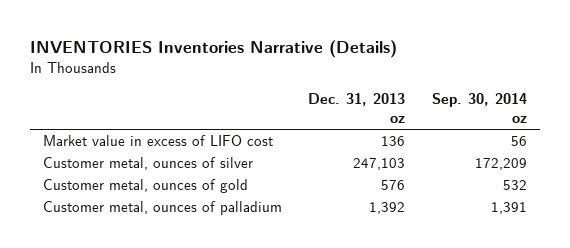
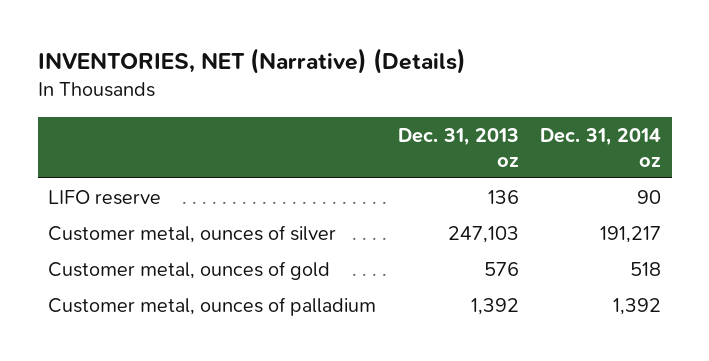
[29,39,397,58] INVENTORIES Inventories Narrative (Details) -> [37,48,466,75] INVENTORIES, NET (Narrative) (Details)
[431,93,527,124] Sep. 30, 2014 oz -> none
none -> [539,127,661,167] Dec. 31, 2014 oz
[43,135,274,148] Market value in excess of LIFO cost -> [48,189,162,205] LIFO reserve

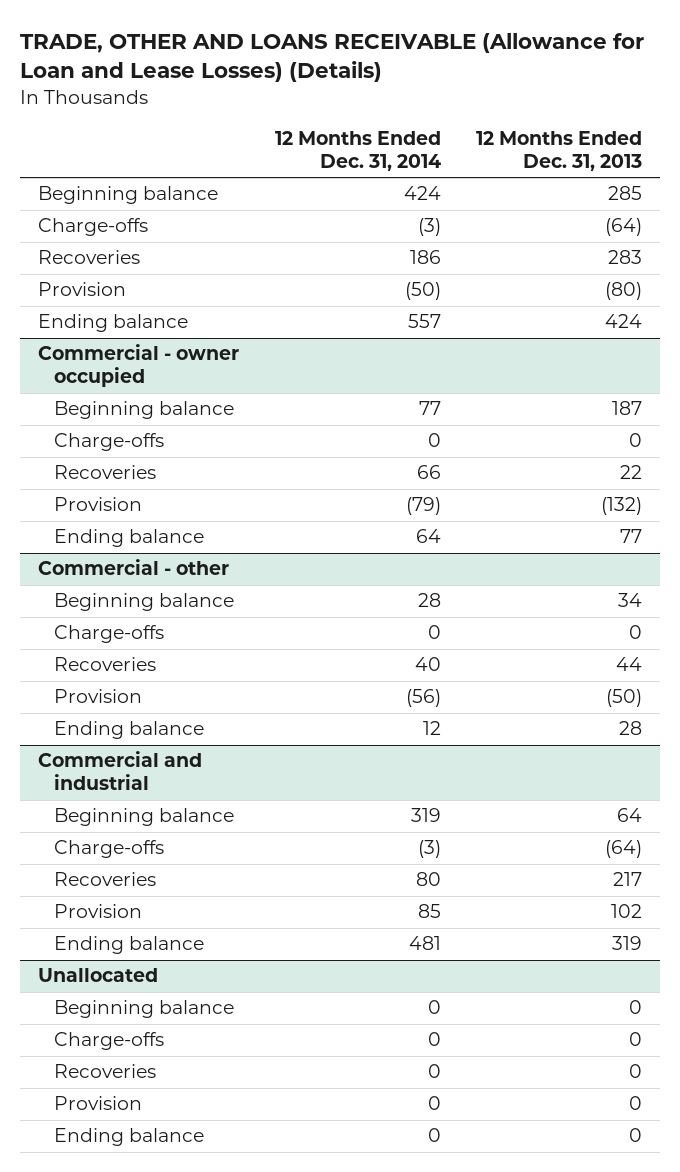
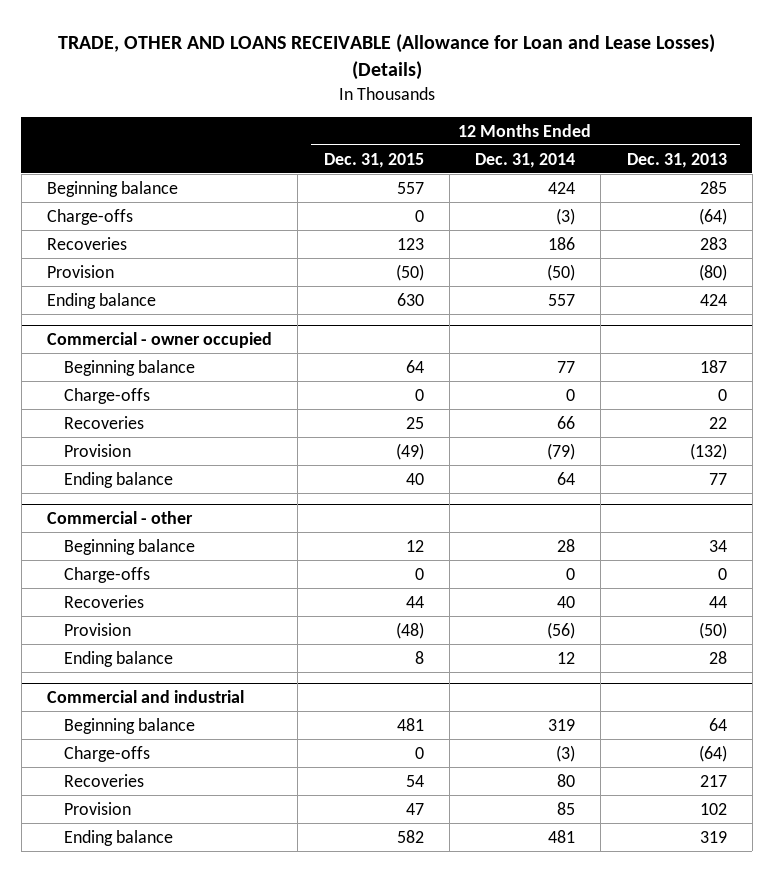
none -> [323,152,424,168] Dec. 31, 2015
[37,968,158,983] Unallocated -> none
[54,1000,235,1019] Beginning balance -> none
[54,1032,165,1051] Charge-offs -> none
[54,1064,157,1079] Recoveries -> none
[54,1096,143,1111] Provision -> none
[54,1128,205,1147] Ending balance -> none

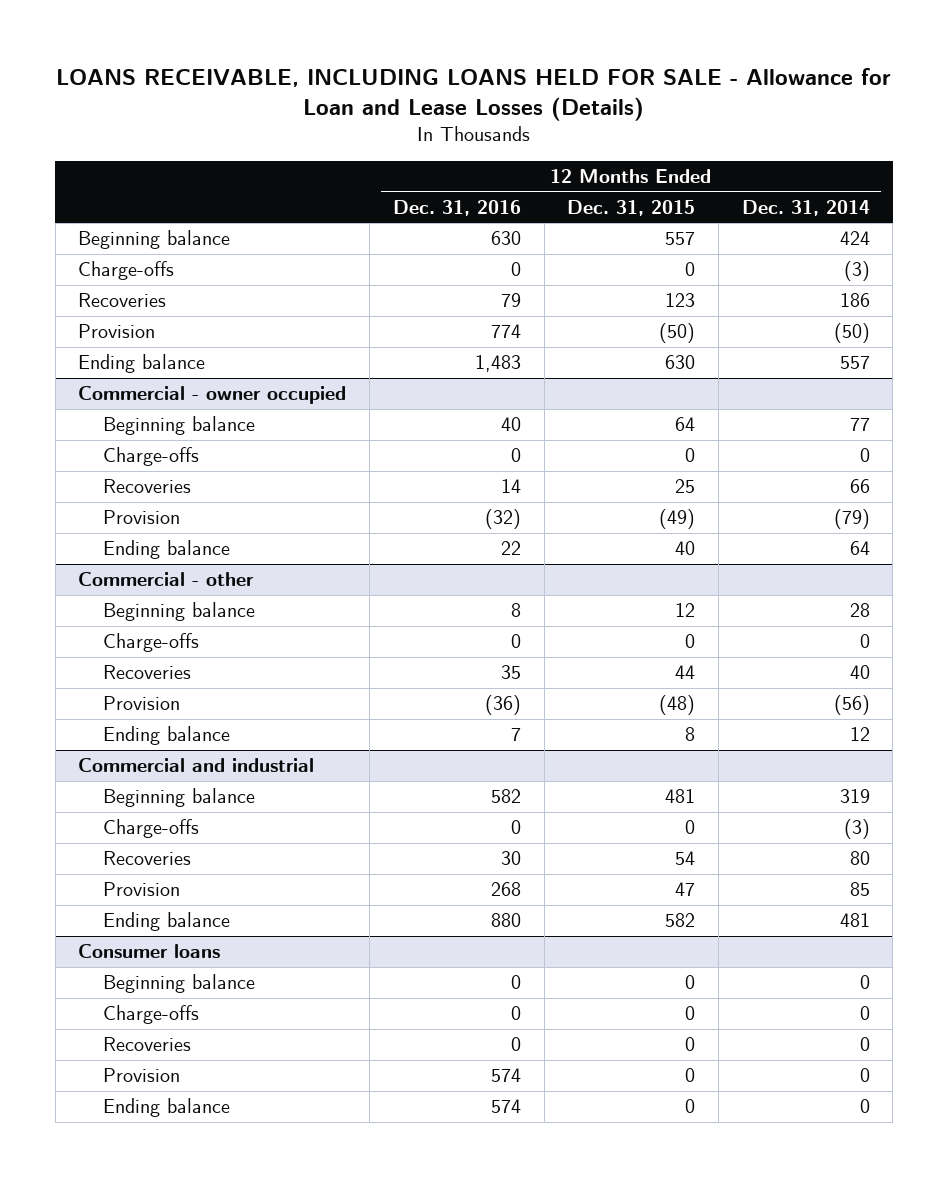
[57,33,715,81] TRADE, OTHER AND LOANS RECEIVABLE (Allowance for Loan and Lease Losses) (Details) -> [56,68,892,122] LOANS RECEIVABLE, INCLUDING LOANS HELD FOR SALE - Allowance for Loan and Lease Losses (Details)
[626,152,727,168] Dec. 31, 2013 -> none
none -> [392,199,521,216] Dec. 31, 2016
none -> [78,944,221,959] Consumer loans
none -> [102,974,255,994] Beginning balance
none -> [102,1005,199,1025] Charge-offs
none -> [102,1037,191,1052] Recoveries
none -> [102,1068,180,1083] Provision
none -> [102,1098,230,1118] Ending balance

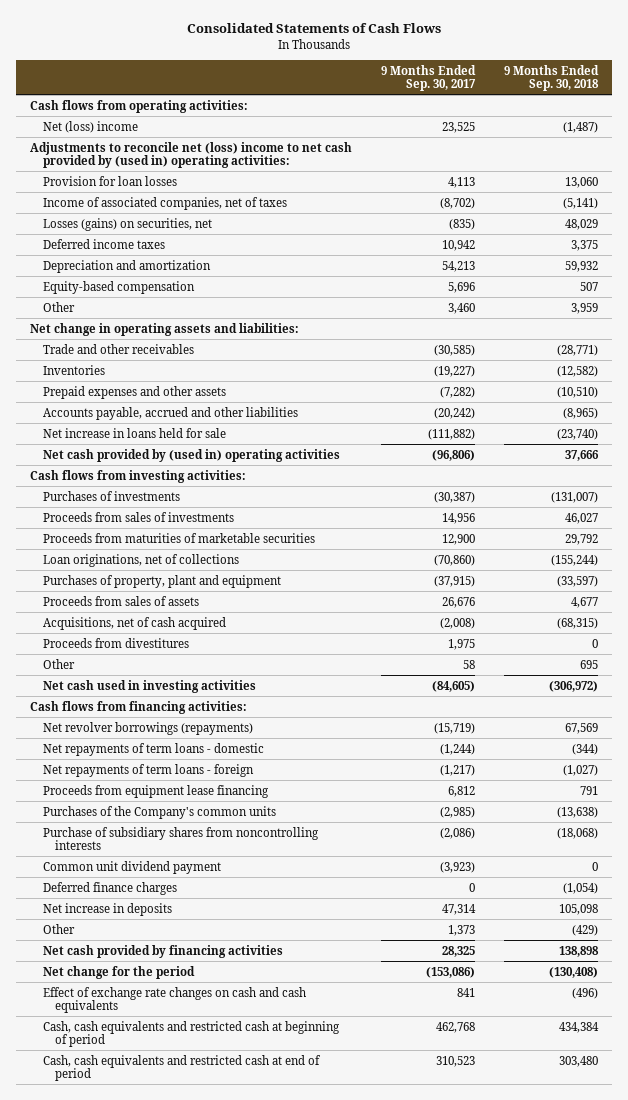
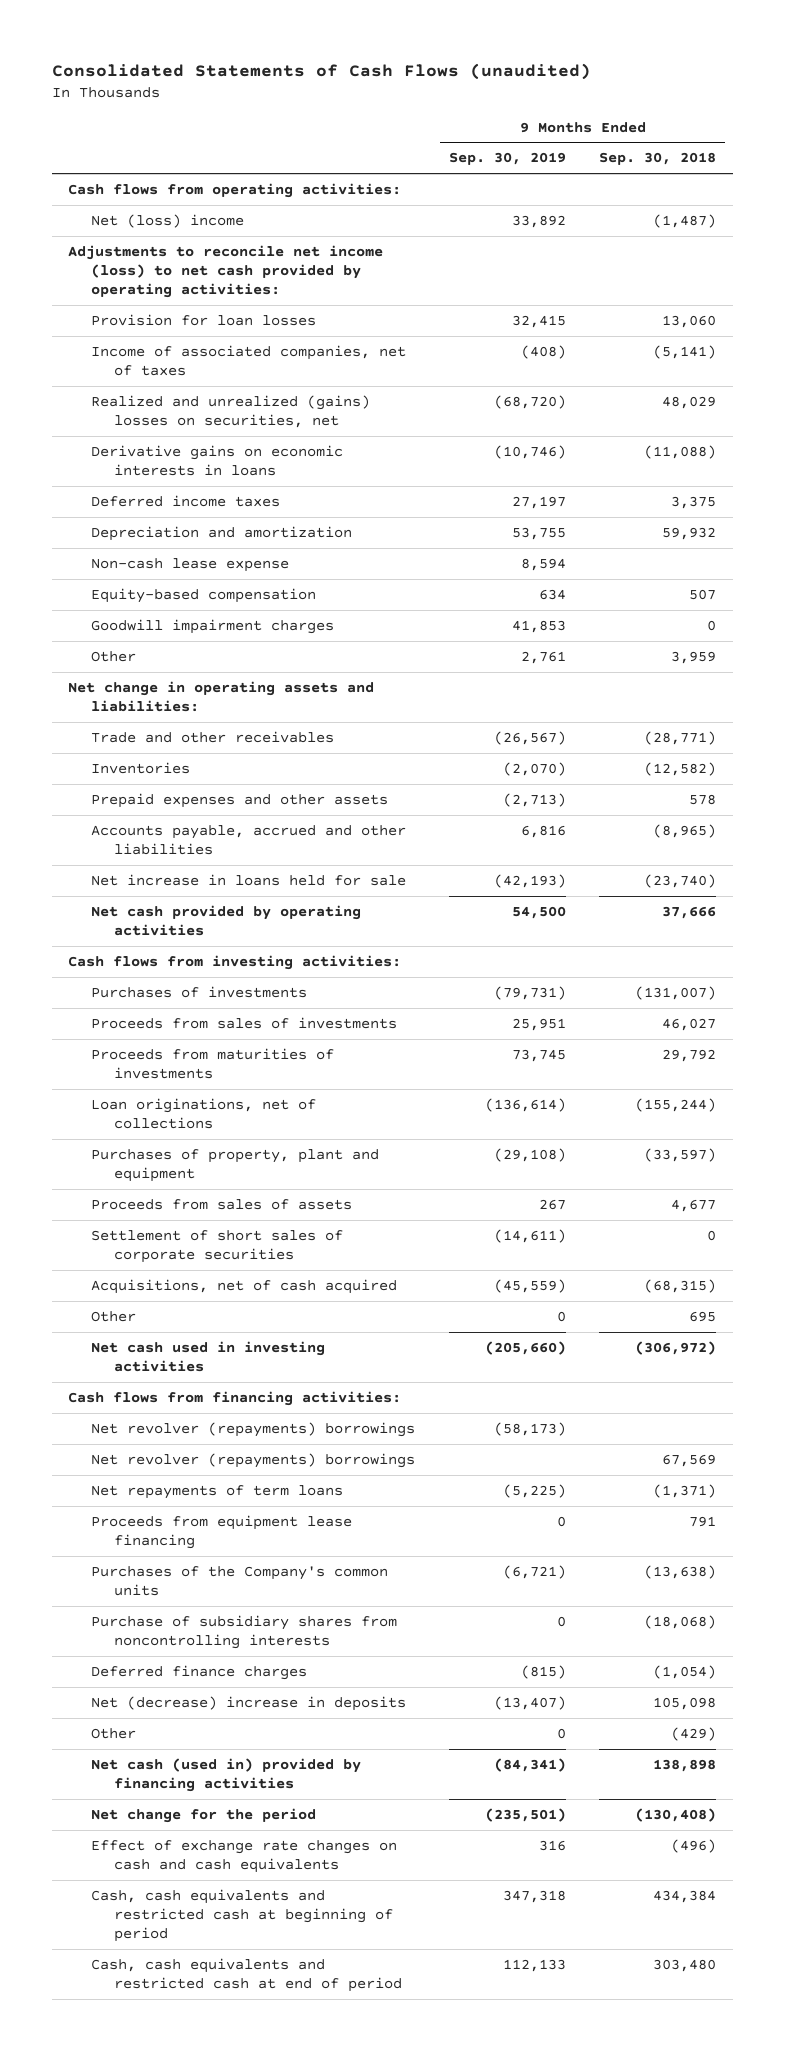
[186,23,441,34] Consolidated Statements of Cash Flows -> [51,62,591,80] Consolidated Statements of Cash Flows (unaudited)
[380,64,476,91] 9 Months Ended Sep. 30, 2017 -> none
none -> [448,152,566,166] Sep. 30, 2019
[30,141,353,168] Adjustments to reconcile net (loss) income to net cash provided by (used in) operating activities: -> [68,244,384,298] Adjustments to reconcile net income (loss) to net cash provided by operating activities:
[42,217,212,231] Losses (gains) on securities, net -> [91,394,371,428] Realized and unrealized (gains) losses on securities, net
none -> [91,444,344,476] Derivative gains on economic interests in loans
none -> [91,557,290,572] Non-cash lease expense
none -> [91,618,335,634] Goodwill impairment charges
[556,386,598,398] (10,510) -> [689,793,717,805] 578
[42,448,340,462] Net cash provided by (used in) operating activities -> [91,904,362,936] Net cash provided by operating activities
[42,532,315,543] Proceeds from maturities of marketable securities -> [91,1047,335,1079] Proceeds from maturities of investments
none -> [91,1229,344,1263] Settlement of short sales of corporate securities
[42,637,189,648] Proceeds from divestitures -> none
[42,763,254,777] Net repayments of term loans - foreign -> none
none -> [91,1421,416,1437] Net revolver (repayments) borrowings
[42,721,253,735] Net revolver borrowings (repayments) -> [91,1452,416,1468] Net revolver (repayments) borrowings
[42,742,264,756] Net repayments of term loans - domestic -> [91,1484,344,1499] Net repayments of term loans
[571,743,598,755] (344) -> [653,1483,717,1498] (1,371)
[42,860,221,874] Common unit dividend payment -> none
[42,902,172,916] Net increase in deposits -> [91,1695,407,1711] Net (decrease) increase in deposits
[42,944,283,958] Net cash provided by financing activities -> [91,1757,362,1792] Net cash (used in) provided by financing activities

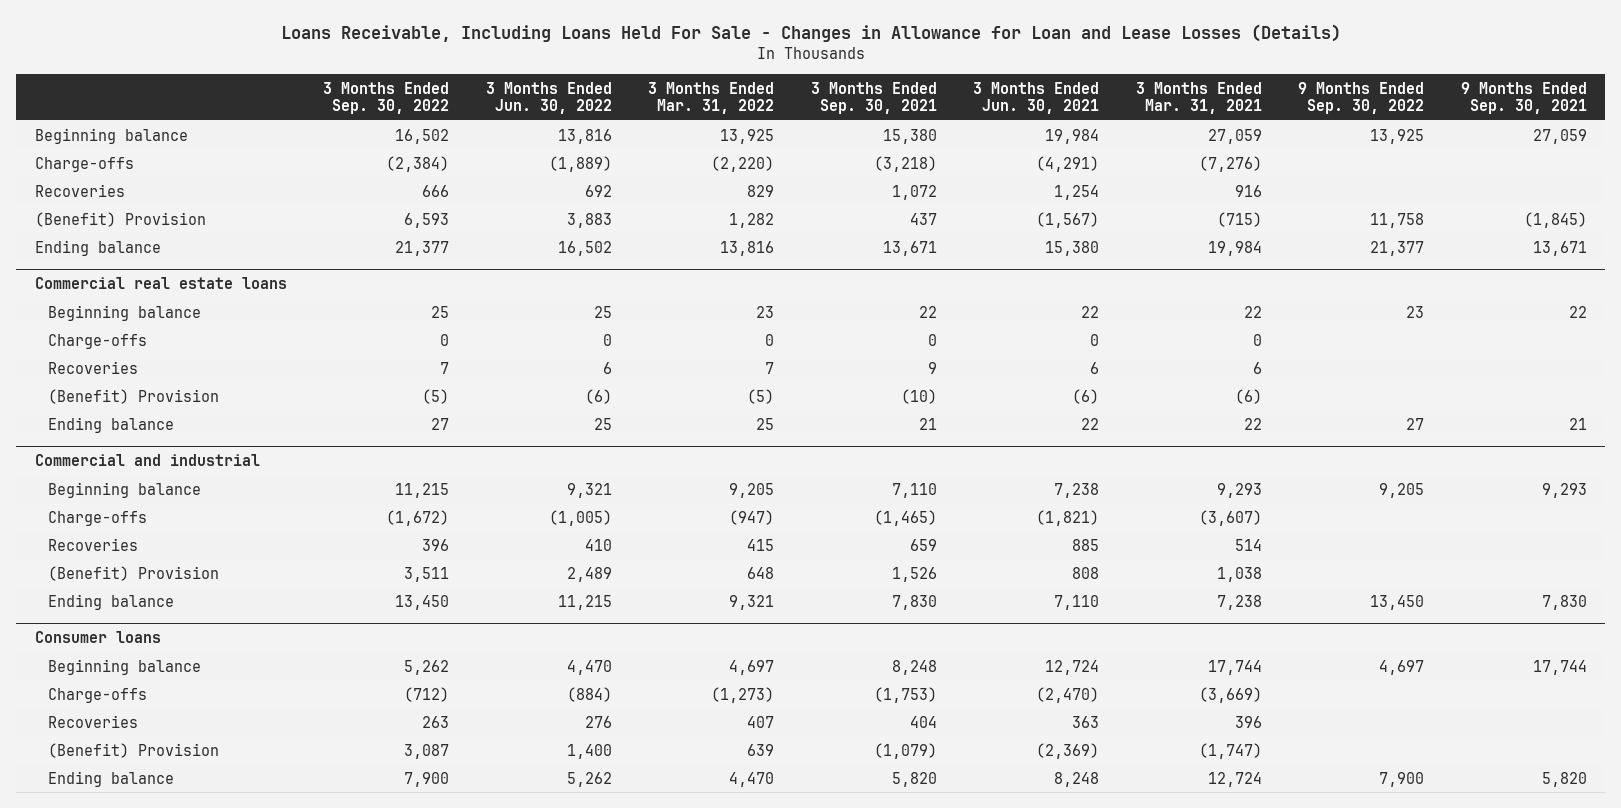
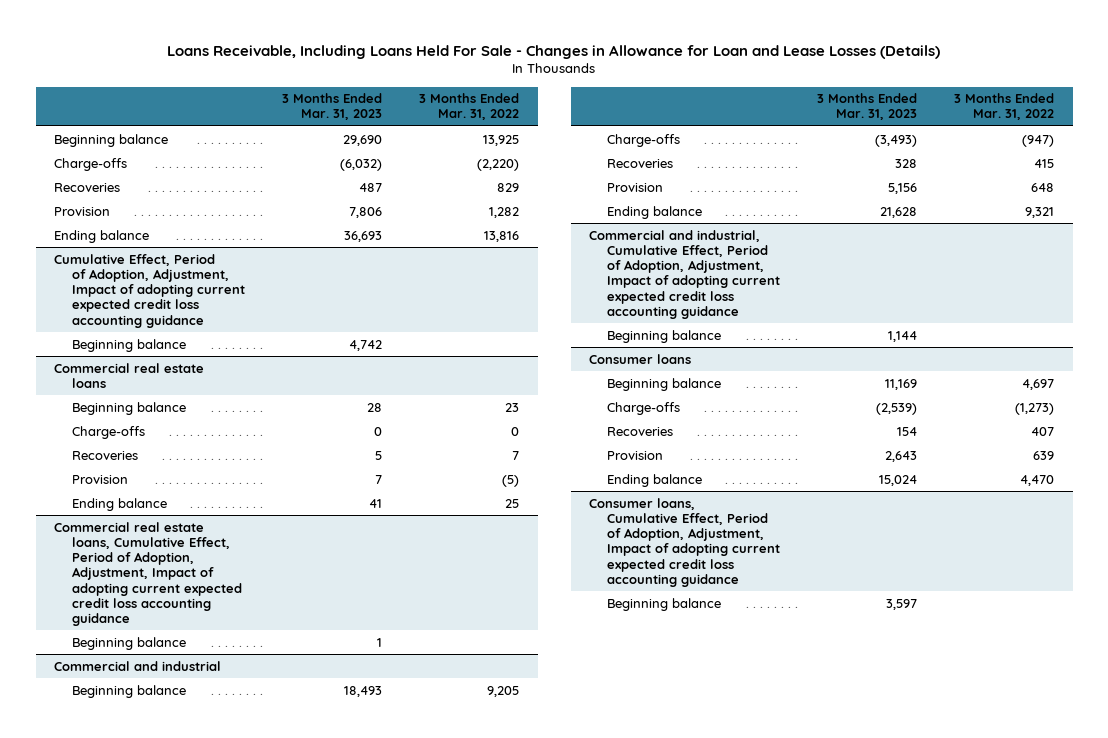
[323,81,450,114] 3 Months Ended Sep. 30, 2022 -> none
[485,81,612,114] 3 Months Ended Jun. 30, 2022 -> none
[810,81,937,114] 3 Months Ended Sep. 30, 2021 -> none
[973,81,1100,114] 3 Months Ended Jun. 30, 2021 -> none
[1135,81,1262,114] 3 Months Ended Mar. 31, 2021 -> none
[1298,81,1425,114] 9 Months Ended Sep. 30, 2022 -> none
[1460,81,1587,114] 9 Months Ended Sep. 30, 2021 -> none
none -> [282,93,383,121] 3 Months Ended Mar. 31, 2023
[34,211,206,227] (Benefit) Provision -> [54,206,111,216] Provision
none -> [54,253,245,328] Cumulative Effect, Period of Adoption, Adjustment, Impact of adopting current expected credit loss accounting guidance
none -> [71,338,186,352] Beginning balance
[48,388,220,404] (Benefit) Provision -> [71,474,128,484] Provision
none -> [54,521,242,627] Commercial real estate loans, Cumulative Effect, Period of Adoption, Adjustment, Impact of adopting current expected credit loss accounting guidance
none -> [71,636,186,650] Beginning balance
[48,565,220,581] (Benefit) Provision -> [606,182,663,192] Provision
none -> [589,229,780,319] Commercial and industrial, Cumulative Effect, Period of Adoption, Adjustment, Impact of adopting current expected credit loss accounting guidance
none -> [606,329,721,343] Beginning balance
[48,742,220,758] (Benefit) Provision -> [606,450,663,460] Provision
none -> [589,497,780,587] Consumer loans, Cumulative Effect, Period of Adoption, Adjustment, Impact of adopting current expected credit loss accounting guidance
none -> [606,597,721,611] Beginning balance

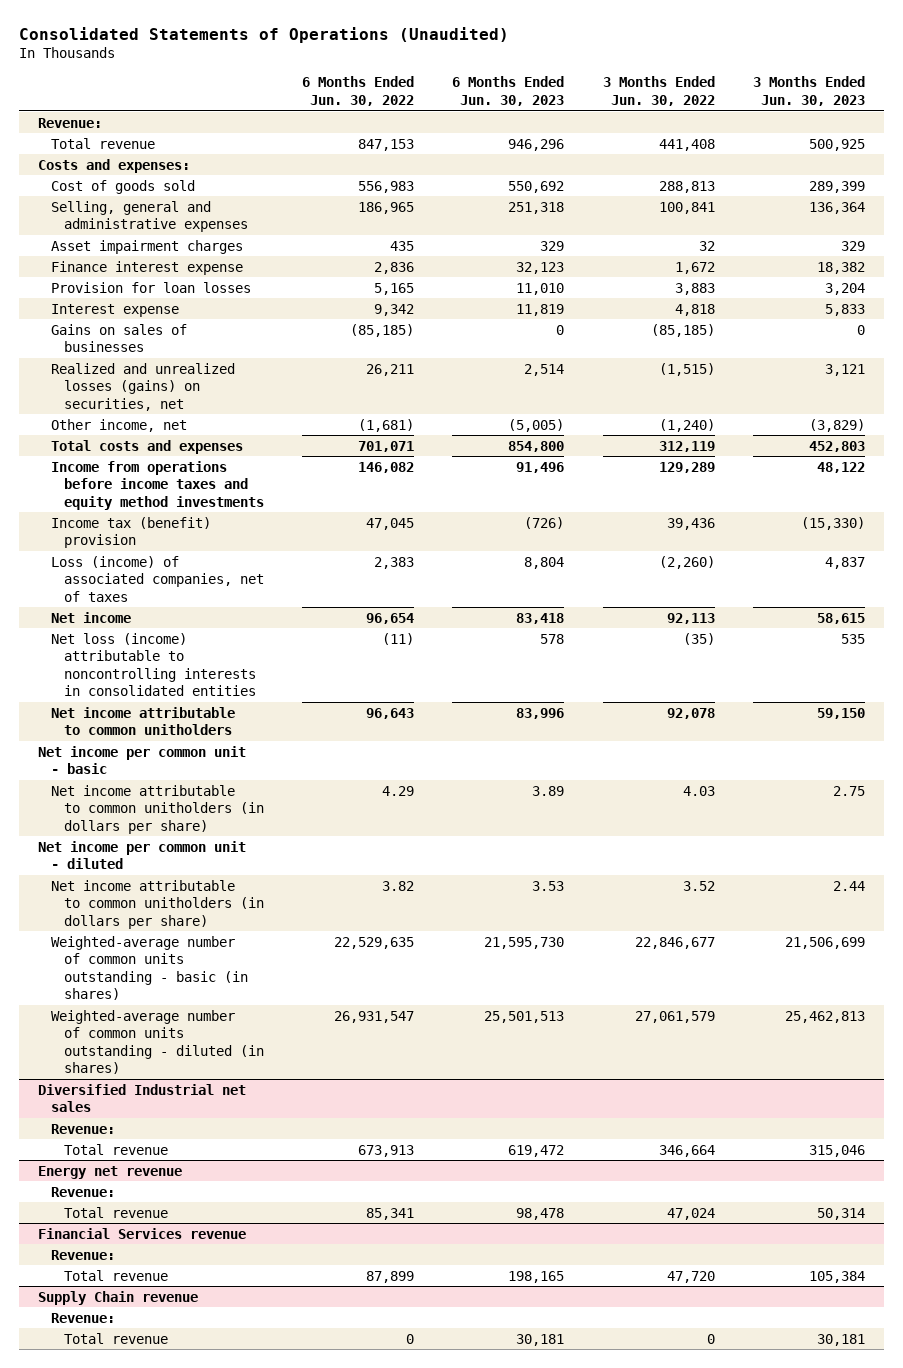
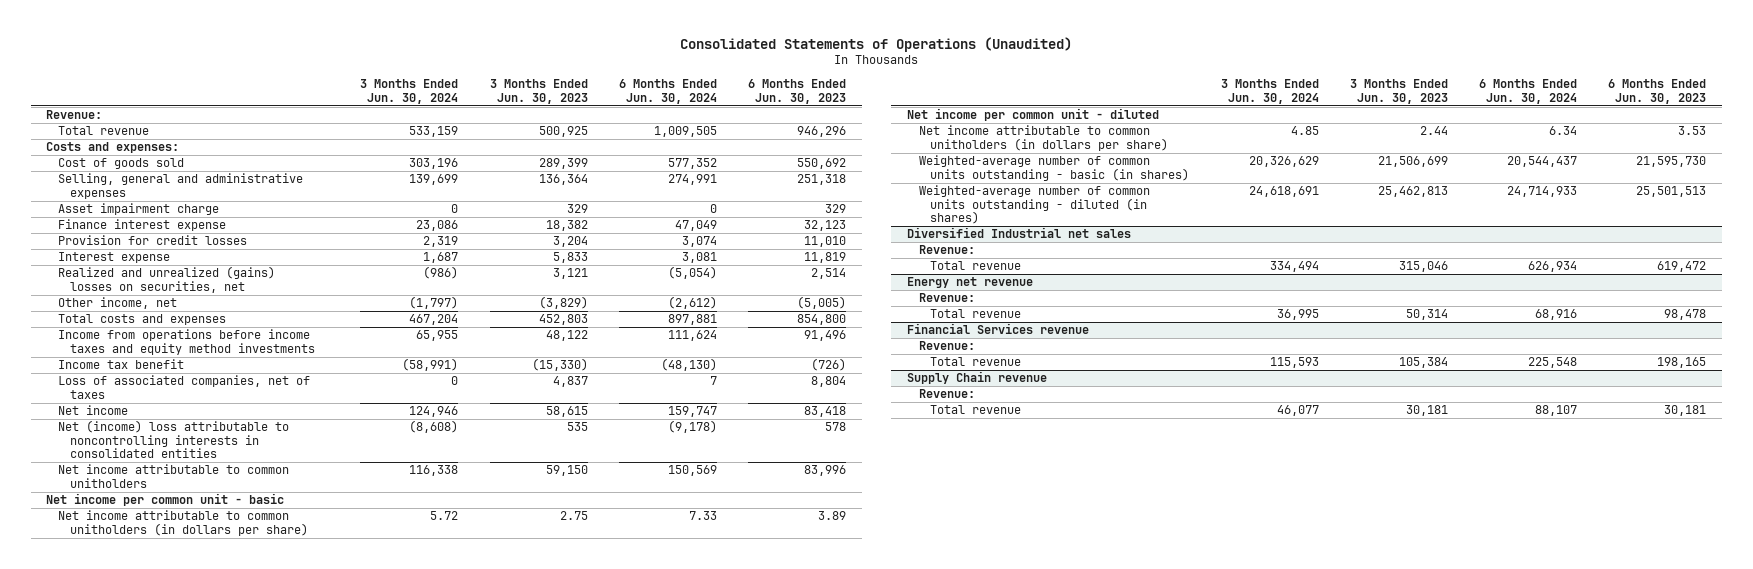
[302,76,415,106] 6 Months Ended Jun. 30, 2022 -> none
[602,76,715,106] 3 Months Ended Jun. 30, 2022 -> none
none -> [360,79,459,104] 3 Months Ended Jun. 30, 2024
none -> [618,79,717,104] 6 Months Ended Jun. 30, 2024
[50,239,243,254] Asset impairment charges -> [58,203,220,216] Asset impairment charge
[50,281,251,293] Provision for loan losses -> [58,235,248,246] Provision for credit losses
[50,323,187,353] Gains on sales of businesses -> none
[50,362,235,411] Realized and unrealized losses (gains) on securities, net -> [58,266,276,293] Realized and unrealized (gains) losses on securities, net
[50,516,211,549] Income tax (benefit) provision -> [58,359,185,370] Income tax benefit
[50,555,265,602] Loss (income) of associated companies, net of taxes -> [58,375,311,399] Loss of associated companies, net of taxes
[50,632,257,697] Net loss (income) attributable to noncontrolling interests in consolidated entities -> [58,420,290,459] Net (income) loss attributable to noncontrolling interests in consolidated entities

